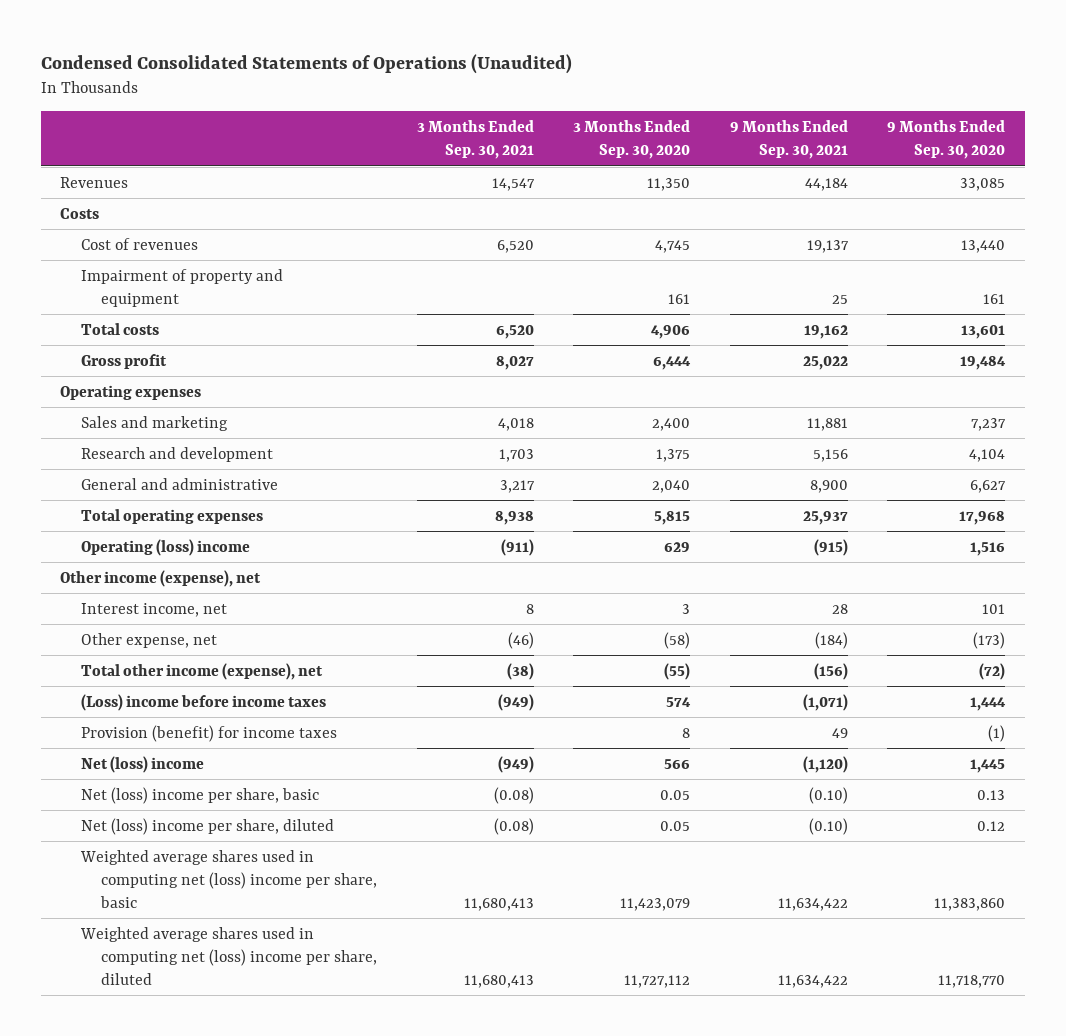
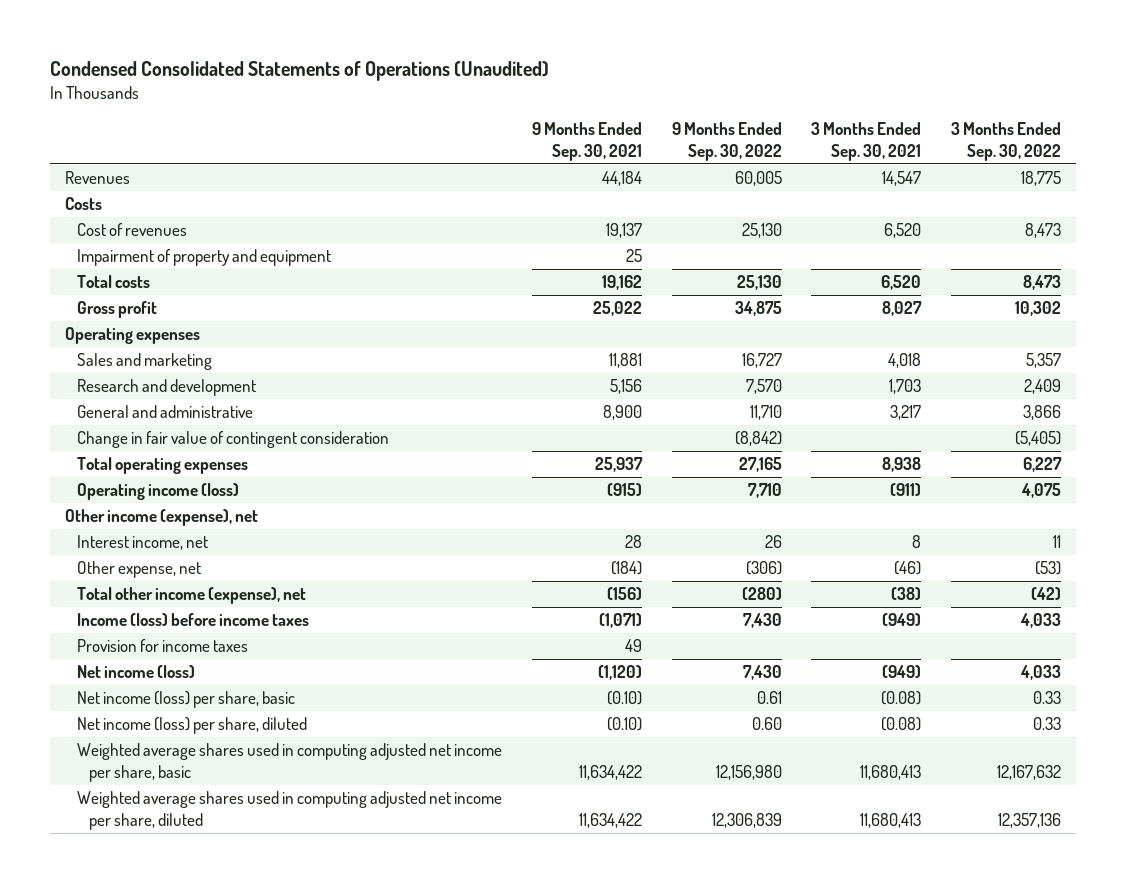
[573,120,691,160] 3 Months Ended Sep. 30, 2020 -> none
[887,120,1006,160] 9 Months Ended Sep. 30, 2020 -> none
none -> [671,121,782,161] 9 Months Ended Sep. 30, 2022
none -> [951,121,1062,161] 3 Months Ended Sep. 30, 2022
none -> [77,431,390,449] Change in fair value of contingent consideration
[80,538,250,556] Operating (loss) income -> [77,483,240,501] Operating income (loss)
[80,693,326,711] (Loss) income before income taxes -> [77,613,310,627] Income (loss) before income taxes
[80,724,337,742] Provision (benefit) for income taxes -> [77,639,249,653] Provision for income taxes
[80,755,204,773] Net (loss) income -> [77,665,196,679] Net income (loss)
[80,786,319,804] Net (loss) income per share, basic -> [77,691,296,709] Net income (loss) per share, basic
[80,817,334,835] Net (loss) income per share, diluted -> [77,717,308,735] Net income (loss) per share, diluted
[79,849,377,908] Weighted average shares used in computing net (loss) income per share, basic -> [77,743,503,783] Weighted average shares used in computing adjusted net income per share, basic
[79,926,377,985] Weighted average shares used in computing net (loss) income per share, diluted -> [77,791,503,831] Weighted average shares used in computing adjusted net income per share, diluted

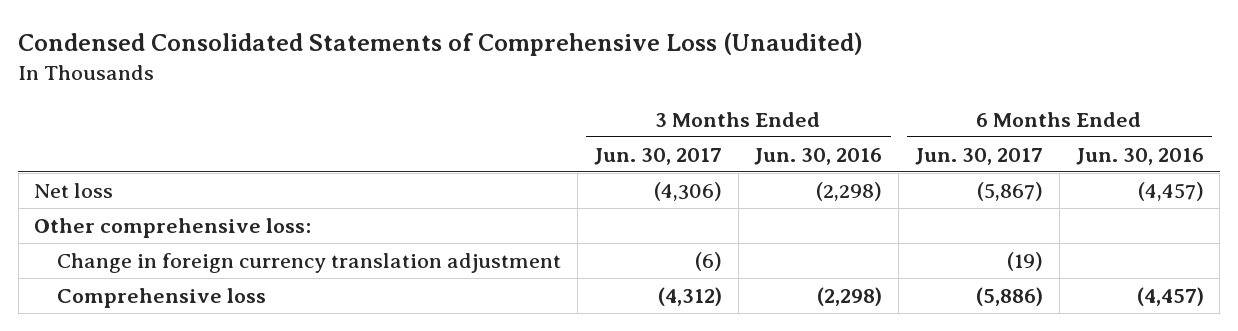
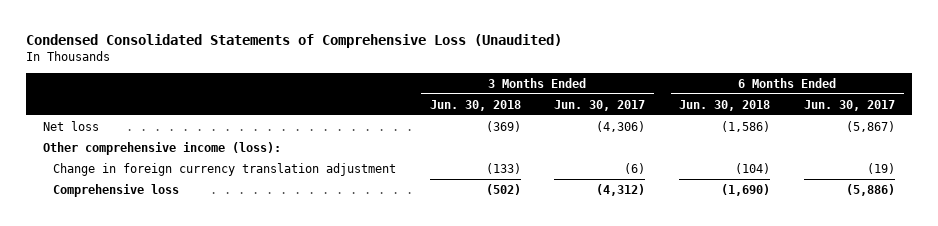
[754,147,883,165] Jun. 30, 2016 -> none
[1075,147,1204,165] Jun. 30, 2016 -> none
none -> [429,99,521,111] Jun. 30, 2018
none -> [679,99,771,111] Jun. 30, 2018
[34,217,312,238] Other comprehensive loss: -> [42,141,281,155] Other comprehensive income (loss):

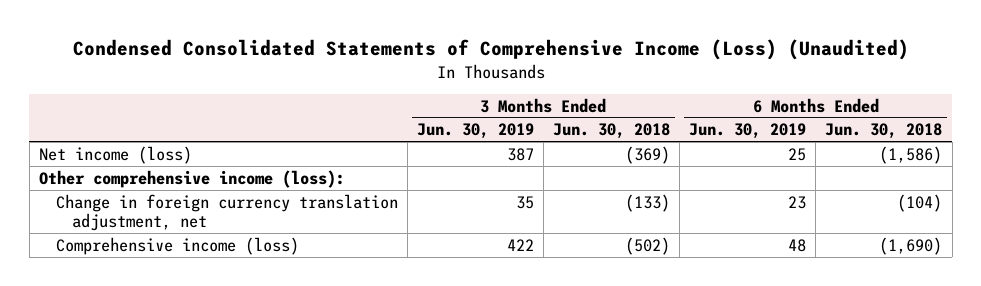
[25,33,562,48] Condensed Consolidated Statements of Comprehensive Loss (Unaudited) -> [72,38,909,60] Condensed Consolidated Statements of Comprehensive Income (Loss) (Unaudited)
[554,99,646,111] Jun. 30, 2017 -> none
[804,99,896,111] Jun. 30, 2017 -> none
none -> [416,123,534,140] Jun. 30, 2019
none -> [689,123,807,140] Jun. 30, 2019
[42,120,99,131] Net loss -> [38,145,192,164] Net income (loss)
[52,162,396,176] Change in foreign currency translation adjustment -> [55,193,398,231] Change in foreign currency translation adjustment, net
[52,183,179,197] Comprehensive loss -> [55,236,299,255] Comprehensive income (loss)

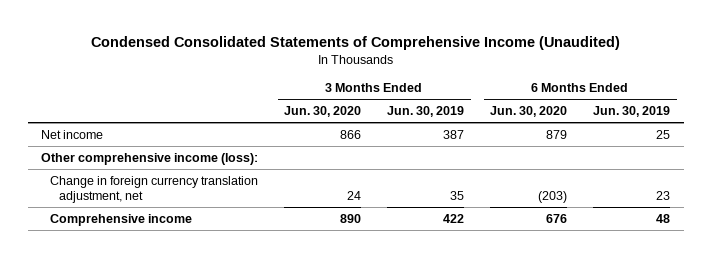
[72,38,909,60] Condensed Consolidated Statements of Comprehensive Income (Loss) (Unaudited) -> [90,36,620,51] Condensed Consolidated Statements of Comprehensive Income (Unaudited)
[553,123,671,140] Jun. 30, 2018 -> none
[825,123,943,140] Jun. 30, 2018 -> none
none -> [284,106,362,118] Jun. 30, 2020
none -> [490,106,568,118] Jun. 30, 2020
[38,145,192,164] Net income (loss) -> [41,129,104,139] Net income
[55,236,299,255] Comprehensive income (loss) -> [49,213,192,226] Comprehensive income

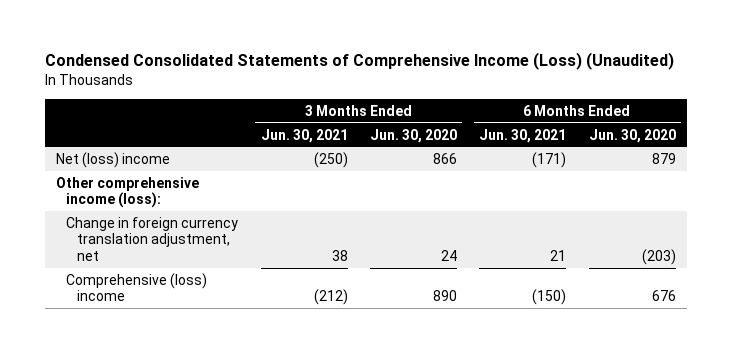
[90,36,620,51] Condensed Consolidated Statements of Comprehensive Income (Unaudited) -> [44,52,674,71] Condensed Consolidated Statements of Comprehensive Income (Loss) (Unaudited)
[387,106,465,118] Jun. 30, 2019 -> none
[593,106,671,118] Jun. 30, 2019 -> none
none -> [260,128,348,143] Jun. 30, 2021
none -> [479,128,567,143] Jun. 30, 2021
[41,129,104,139] Net income -> [55,151,170,168] Net (loss) income
[49,213,192,226] Comprehensive income -> [66,272,208,302] Comprehensive (loss) income

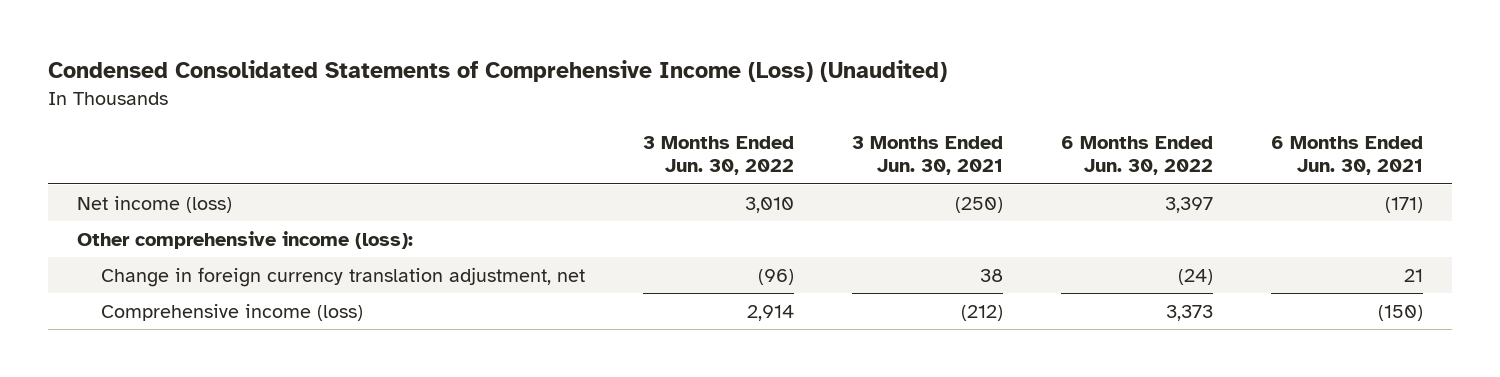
[369,128,457,143] Jun. 30, 2020 -> none
[588,128,676,143] Jun. 30, 2020 -> none
none -> [642,135,794,175] 3 Months Ended Jun. 30, 2022
none -> [1060,135,1213,175] 6 Months Ended Jun. 30, 2022
[55,151,170,168] Net (loss) income -> [77,195,233,213] Net income (loss)
[66,272,208,302] Comprehensive (loss) income -> [100,303,363,321] Comprehensive income (loss)

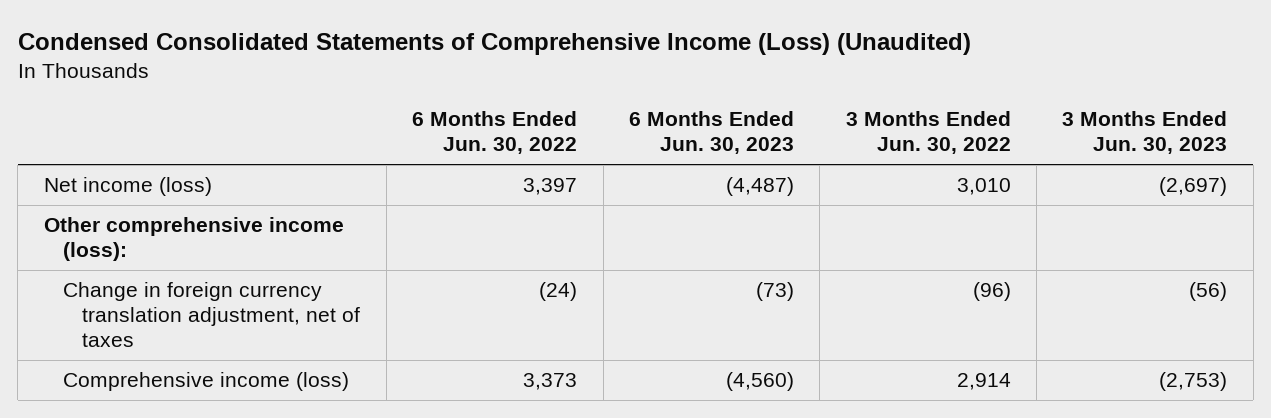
[851,135,1003,175] 3 Months Ended Jun. 30, 2021 -> none
[1270,135,1423,175] 6 Months Ended Jun. 30, 2021 -> none
none -> [628,111,794,155] 6 Months Ended Jun. 30, 2023
none -> [1062,111,1228,155] 3 Months Ended Jun. 30, 2023
[100,266,585,287] Change in foreign currency translation adjustment, net -> [63,282,361,348] Change in foreign currency translation adjustment, net of taxes

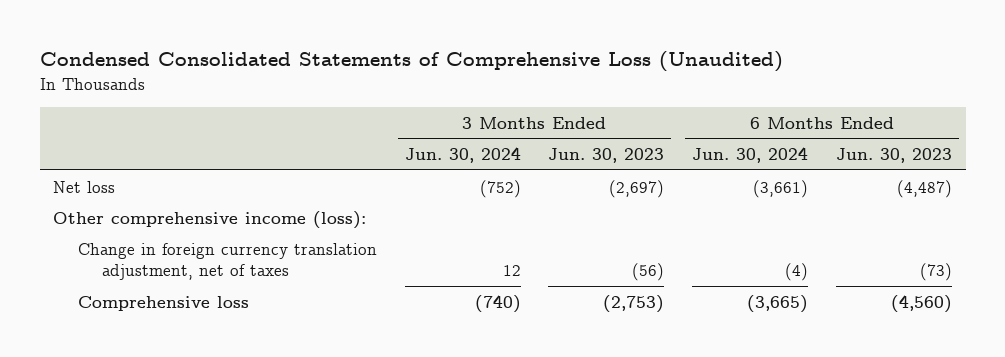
[17,33,971,56] Condensed Consolidated Statements of Comprehensive Income (Loss) (Unaudited) -> [39,51,783,73] Condensed Consolidated Statements of Comprehensive Loss (Unaudited)
[412,111,578,155] 6 Months Ended Jun. 30, 2022 -> none
[845,111,1011,155] 3 Months Ended Jun. 30, 2022 -> none
none -> [404,147,521,164] Jun. 30, 2024
none -> [691,147,808,164] Jun. 30, 2024
[43,177,212,197] Net income (loss) -> [53,180,116,193] Net loss
[63,372,350,392] Comprehensive income (loss) -> [77,295,249,311] Comprehensive loss

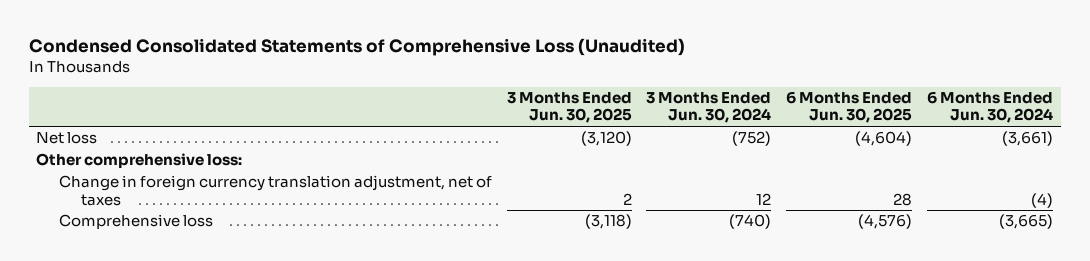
[548,148,665,164] Jun. 30, 2023 -> none
[835,148,952,164] Jun. 30, 2023 -> none
none -> [506,91,632,124] 3 Months Ended Jun. 30, 2025
none -> [786,90,913,124] 6 Months Ended Jun. 30, 2025
[53,210,367,229] Other comprehensive income (loss): -> [36,153,243,169] Other comprehensive loss:

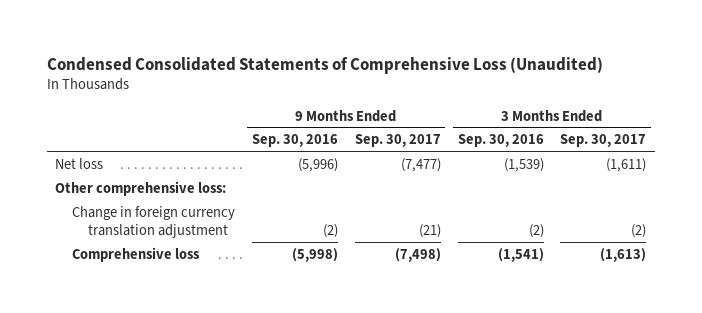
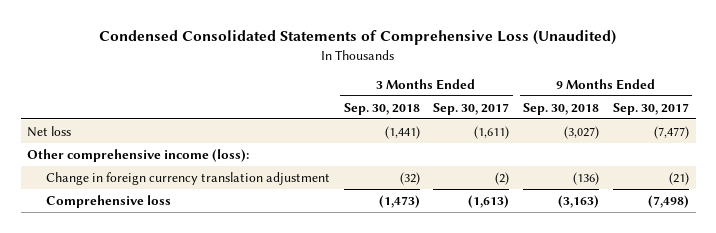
[251,134,338,148] Sep. 30, 2016 -> none
[457,134,544,148] Sep. 30, 2016 -> none
none -> [343,102,420,115] Sep. 30, 2018
none -> [523,102,600,115] Sep. 30, 2018
[55,180,227,196] Other comprehensive loss: -> [27,148,250,162] Other comprehensive income (loss):

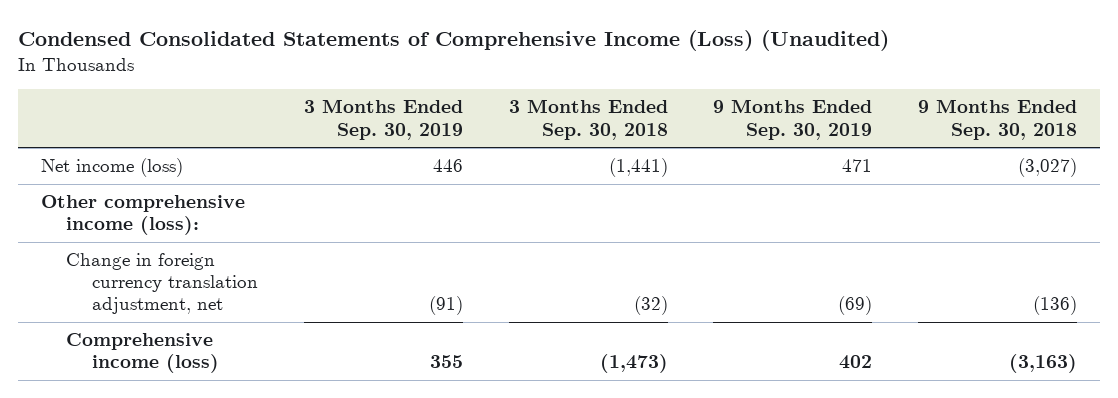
[99,30,617,46] Condensed Consolidated Statements of Comprehensive Loss (Unaudited) -> [17,30,889,52] Condensed Consolidated Statements of Comprehensive Income (Loss) (Unaudited)
[433,102,510,115] Sep. 30, 2017 -> none
[612,102,689,115] Sep. 30, 2017 -> none
none -> [303,99,463,140] 3 Months Ended Sep. 30, 2019
none -> [713,99,873,140] 9 Months Ended Sep. 30, 2019
[27,125,72,137] Net loss -> [40,158,183,178] Net income (loss)
[45,171,330,185] Change in foreign currency translation adjustment -> [66,253,258,315] Change in foreign currency translation adjustment, net
[45,194,171,208] Comprehensive loss -> [66,333,219,374] Comprehensive income (loss)

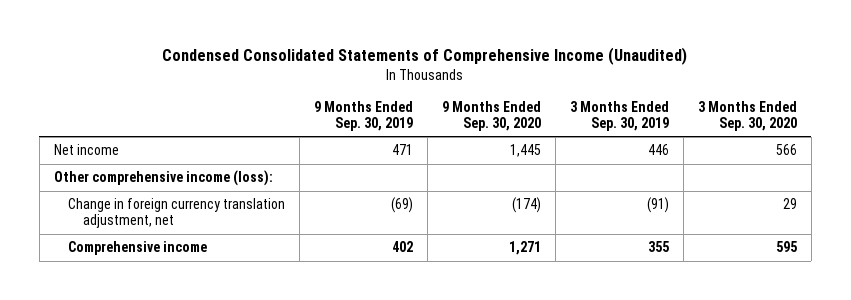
[17,30,889,52] Condensed Consolidated Statements of Comprehensive Income (Loss) (Unaudited) -> [162,46,688,65] Condensed Consolidated Statements of Comprehensive Income (Unaudited)
[508,99,668,140] 3 Months Ended Sep. 30, 2018 -> none
[918,99,1078,140] 9 Months Ended Sep. 30, 2018 -> none
none -> [442,100,542,132] 9 Months Ended Sep. 30, 2020
none -> [697,100,797,132] 3 Months Ended Sep. 30, 2020
[40,158,183,178] Net income (loss) -> [53,144,119,156] Net income
[66,333,219,374] Comprehensive income (loss) -> [68,241,208,256] Comprehensive income

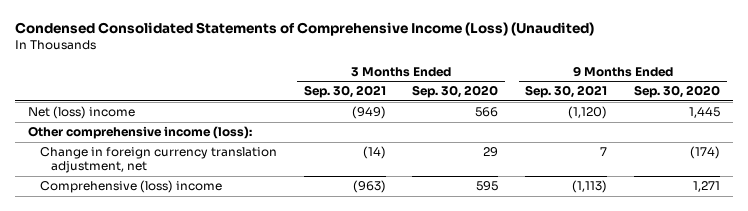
[162,46,688,65] Condensed Consolidated Statements of Comprehensive Income (Unaudited) -> [14,22,594,37] Condensed Consolidated Statements of Comprehensive Income (Loss) (Unaudited)
[314,100,414,132] 9 Months Ended Sep. 30, 2019 -> none
[569,100,669,132] 3 Months Ended Sep. 30, 2019 -> none
none -> [303,85,386,99] Sep. 30, 2021
none -> [525,85,608,99] Sep. 30, 2021
[53,144,119,156] Net income -> [28,106,136,120] Net (loss) income
[68,241,208,256] Comprehensive income -> [39,180,222,194] Comprehensive (loss) income

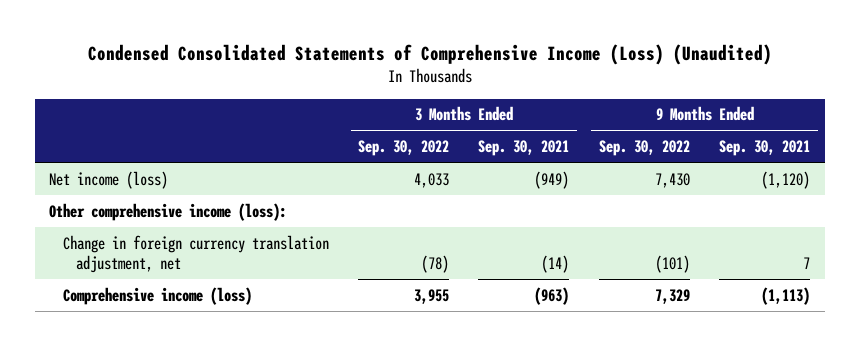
[412,85,499,99] Sep. 30, 2020 -> none
[634,85,721,99] Sep. 30, 2020 -> none
none -> [358,140,450,157] Sep. 30, 2022
none -> [598,140,690,157] Sep. 30, 2022
[28,106,136,120] Net (loss) income -> [49,170,169,189] Net income (loss)
[39,180,222,194] Comprehensive (loss) income -> [62,286,252,305] Comprehensive income (loss)

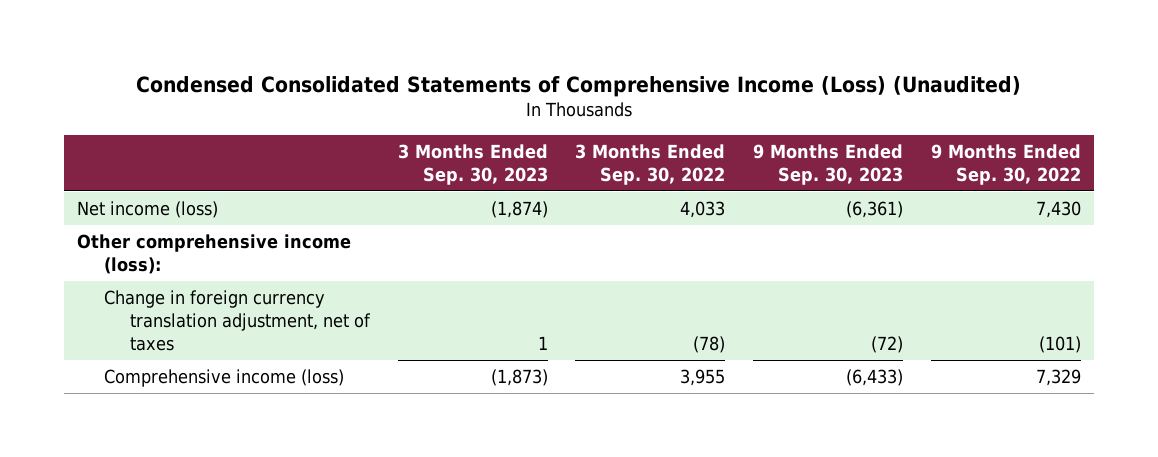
[478,140,570,157] Sep. 30, 2021 -> none
[719,140,811,157] Sep. 30, 2021 -> none
none -> [397,143,548,185] 3 Months Ended Sep. 30, 2023
none -> [753,143,904,185] 9 Months Ended Sep. 30, 2023
[62,234,329,274] Change in foreign currency translation adjustment, net -> [103,290,372,352] Change in foreign currency translation adjustment, net of taxes

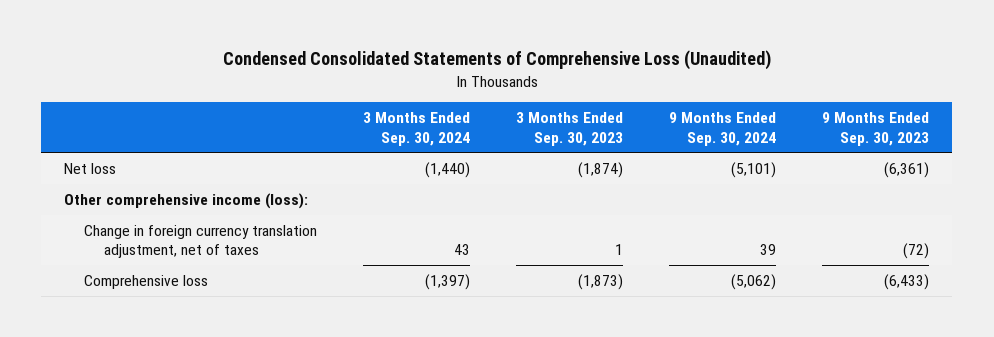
[135,75,1021,97] Condensed Consolidated Statements of Comprehensive Income (Loss) (Unaudited) -> [222,50,771,71] Condensed Consolidated Statements of Comprehensive Loss (Unaudited)
[575,143,726,185] 3 Months Ended Sep. 30, 2022 -> none
[930,143,1081,185] 9 Months Ended Sep. 30, 2022 -> none
none -> [363,112,471,146] 3 Months Ended Sep. 30, 2024
none -> [669,112,777,146] 9 Months Ended Sep. 30, 2024
[77,201,219,219] Net income (loss) -> [64,162,117,174] Net loss
[103,369,344,388] Comprehensive income (loss) -> [84,274,209,289] Comprehensive loss

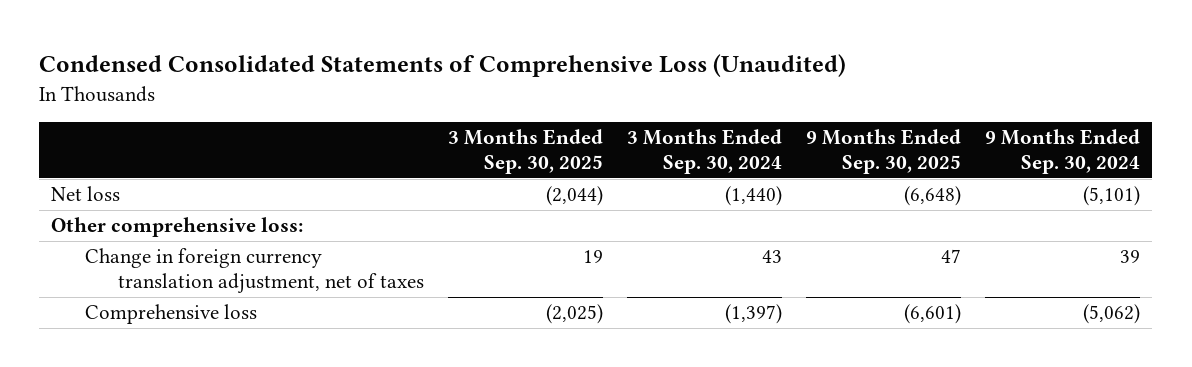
[516,112,624,146] 3 Months Ended Sep. 30, 2023 -> none
[822,112,930,146] 9 Months Ended Sep. 30, 2023 -> none
none -> [448,129,604,174] 3 Months Ended Sep. 30, 2025
none -> [806,129,962,174] 9 Months Ended Sep. 30, 2025
[64,192,309,209] Other comprehensive income (loss): -> [51,217,304,238] Other comprehensive loss:

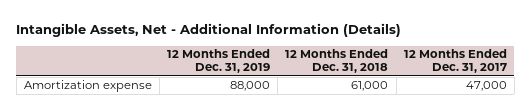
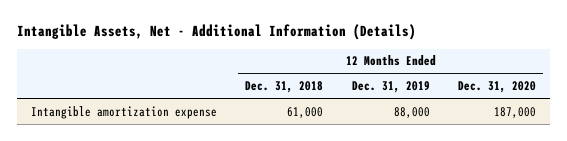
[403,48,507,74] 12 Months Ended Dec. 31, 2017 -> none
none -> [458,81,537,94] Dec. 31, 2020
[23,80,152,93] Amortization expense -> [30,105,217,119] Intangible amortization expense

